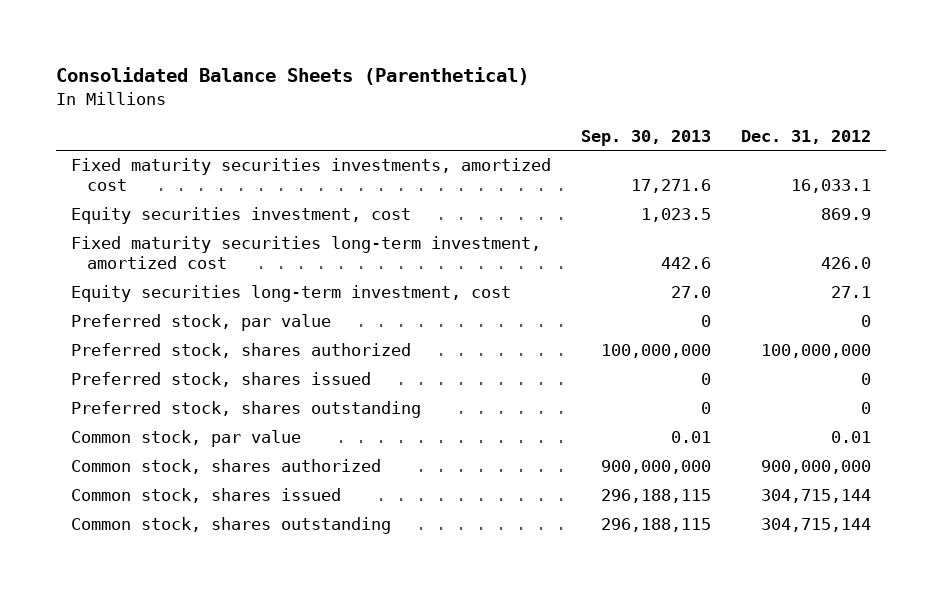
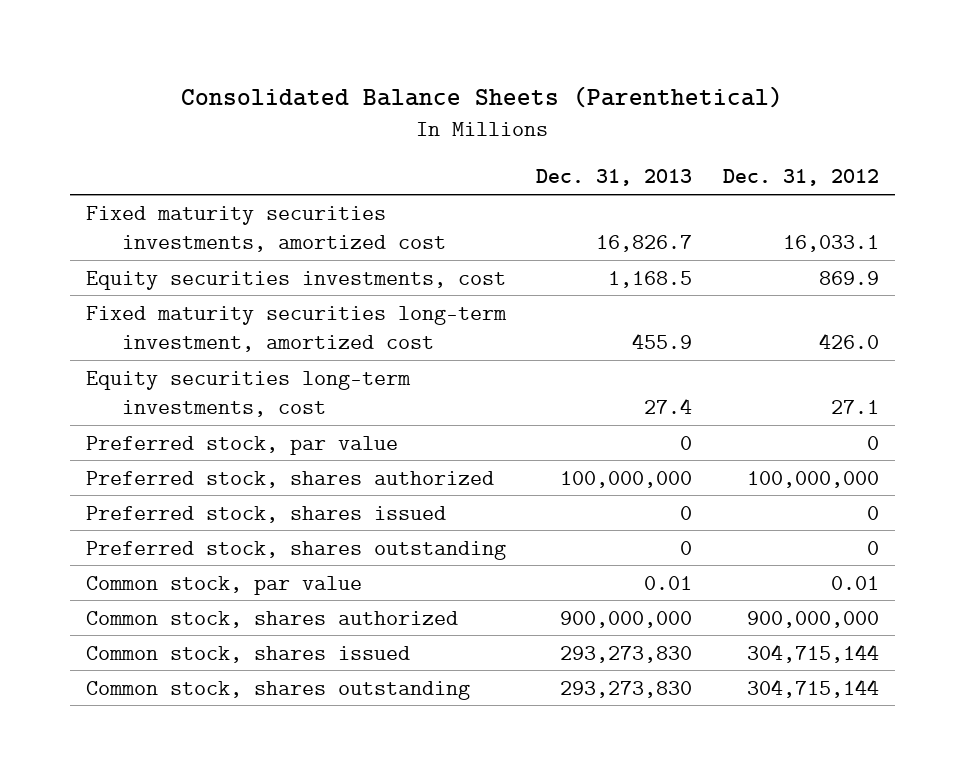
[581,129,712,146] Sep. 30, 2013 -> none
none -> [536,169,693,187] Dec. 31, 2013
[71,207,412,225] Equity securities investment, cost -> [85,270,506,290] Equity securities investments, cost
[71,285,512,303] Equity securities long-term investment, cost -> [85,370,411,417] Equity securities long-term investments, cost

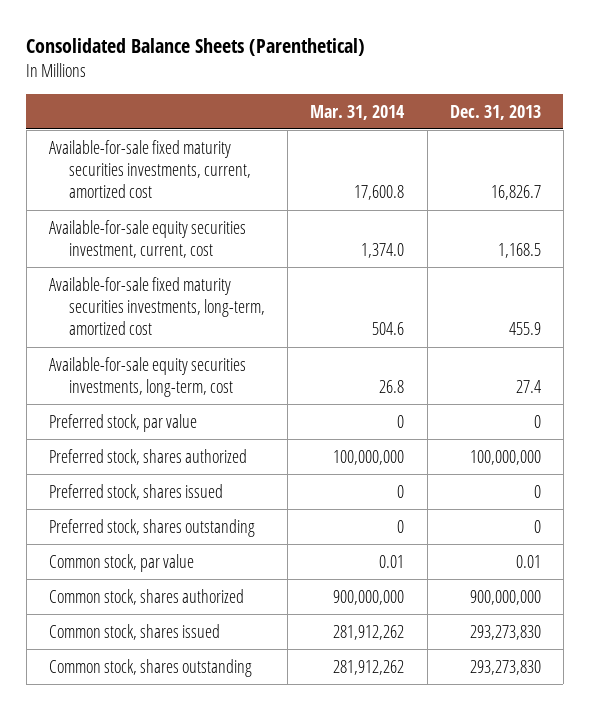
[723,169,880,187] Dec. 31, 2012 -> none
none -> [310,104,406,120] Mar. 31, 2014
[85,205,446,252] Fixed maturity securities investments, amortized cost -> [48,139,251,199] Available-for-sale fixed maturity securities investments, current, amortized cost
[85,270,506,290] Equity securities investments, cost -> [48,219,246,258] Available-for-sale equity securities investment, current, cost
[85,305,507,352] Fixed maturity securities long-term investment, amortized cost -> [48,276,265,336] Available-for-sale fixed maturity securities investments, long-term, amortized cost
[85,370,411,417] Equity securities long-term investments, cost -> [48,356,246,397] Available-for-sale equity securities investments, long-term, cost

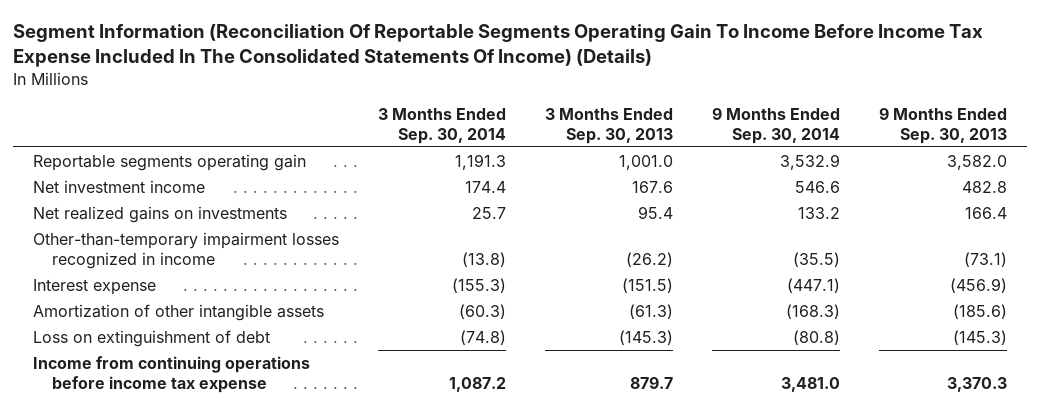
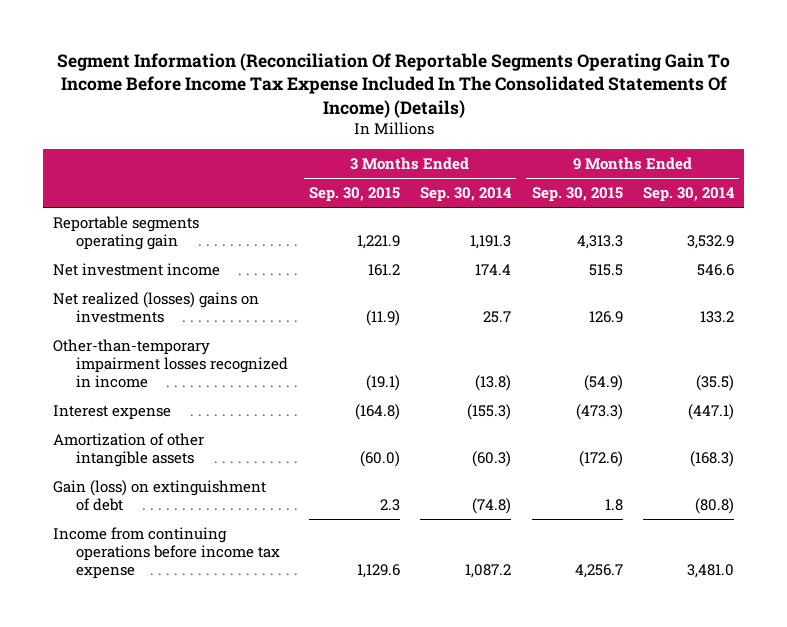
[544,107,673,144] 3 Months Ended Sep. 30, 2013 -> none
[878,106,1007,144] 9 Months Ended Sep. 30, 2013 -> none
none -> [308,187,400,203] Sep. 30, 2015
none -> [531,187,623,203] Sep. 30, 2015
[32,205,287,223] Net realized gains on investments -> [53,291,260,323] Net realized (losses) gains on investments
[32,329,270,347] Loss on extinguishment of debt -> [53,479,267,511] Gain (loss) on extinguishment of debt

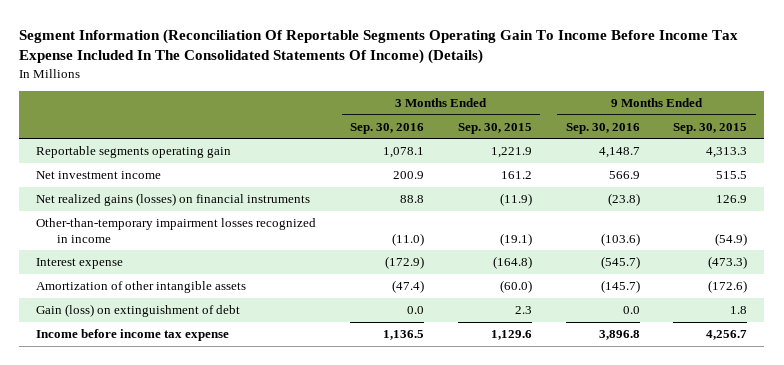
[420,187,513,203] Sep. 30, 2014 -> none
[643,187,736,203] Sep. 30, 2014 -> none
none -> [350,122,425,134] Sep. 30, 2016
none -> [565,122,640,134] Sep. 30, 2016
[53,291,260,323] Net realized (losses) gains on investments -> [36,193,311,207] Net realized gains (losses) on financial instruments
[53,526,281,579] Income from continuing operations before income tax expense -> [36,329,230,342] Income before income tax expense

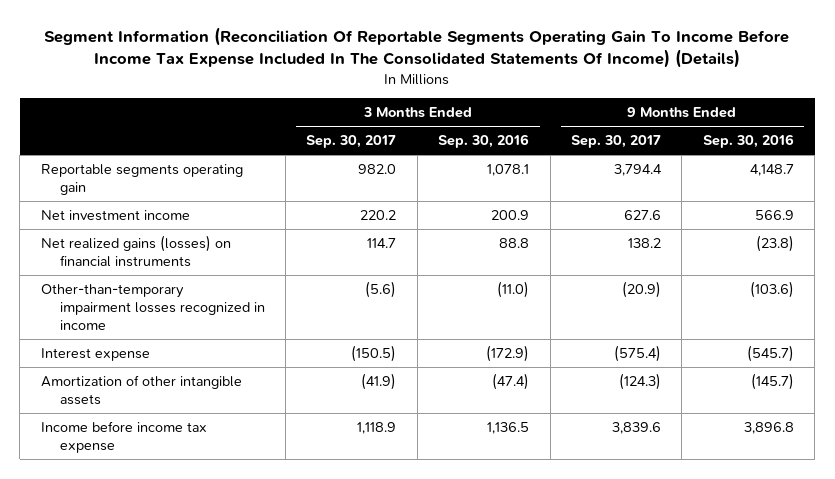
[457,122,532,134] Sep. 30, 2015 -> none
[673,122,748,134] Sep. 30, 2015 -> none
none -> [306,135,397,149] Sep. 30, 2017
none -> [570,135,661,149] Sep. 30, 2017
[36,304,241,318] Gain (loss) on extinguishment of debt -> none

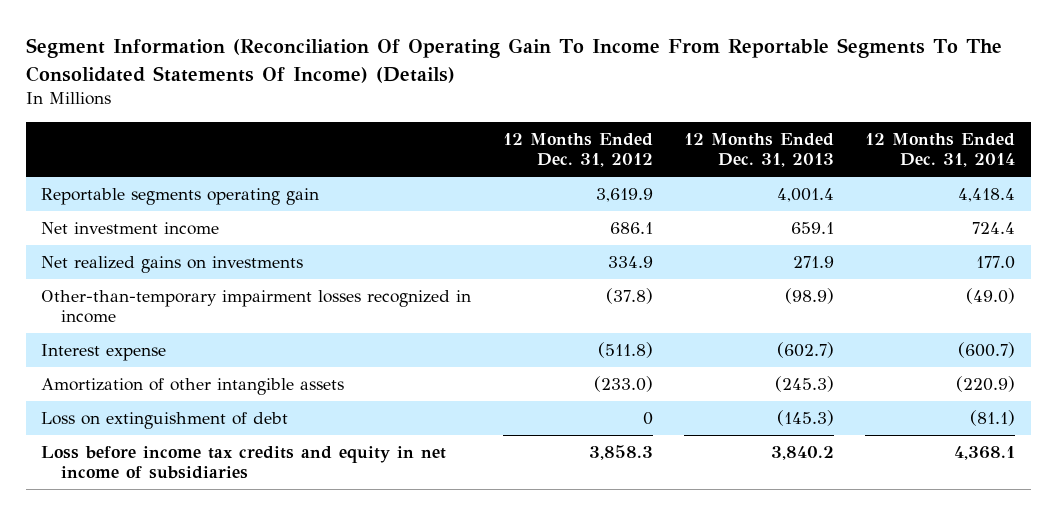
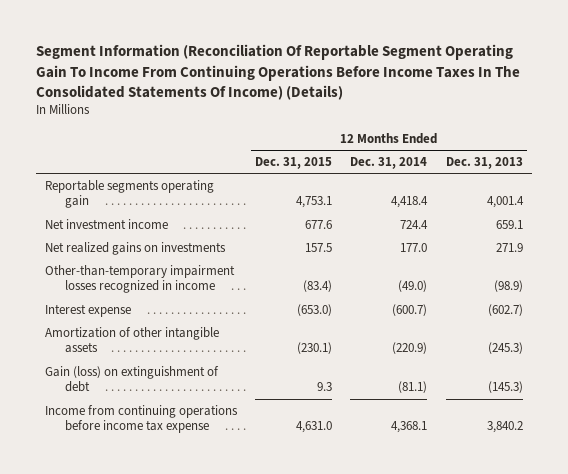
[25,38,1002,83] Segment Information (Reconciliation Of Operating Gain To Income From Reportable Segments To The Consolidated Statements Of Income) (Details) -> [36,44,521,100] Segment Information (Reconciliation Of Reportable Segment Operating Gain To Income From Continuing Operations Before Income Taxes In The Consolidated Statements Of Income) (Details)
[502,132,653,168] 12 Months Ended Dec. 31, 2012 -> none
none -> [255,156,333,169] Dec. 31, 2015
[41,412,289,430] Loss on extinguishment of debt -> [45,365,220,393] Gain (loss) on extinguishment of debt
[41,446,447,480] Loss before income tax credits and equity in net income of subsidiaries -> [45,404,239,434] Income from continuing operations before income tax expense

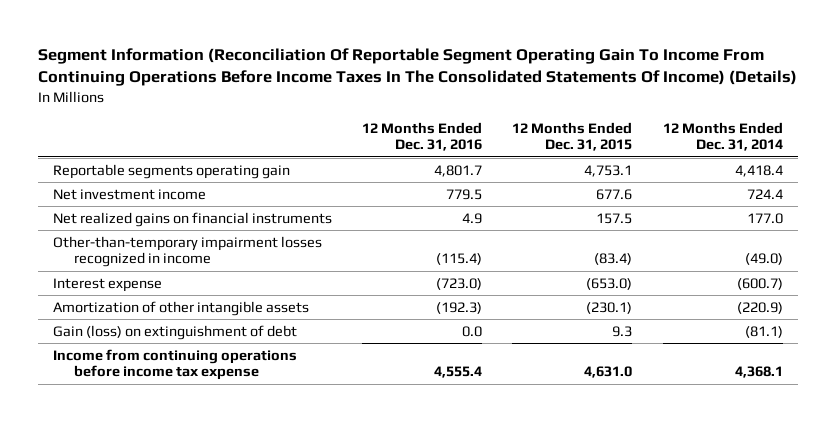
[445,156,523,169] Dec. 31, 2013 -> none
none -> [362,121,483,152] 12 Months Ended Dec. 31, 2016
[45,241,227,255] Net realized gains on investments -> [52,211,332,227] Net realized gains on financial instruments

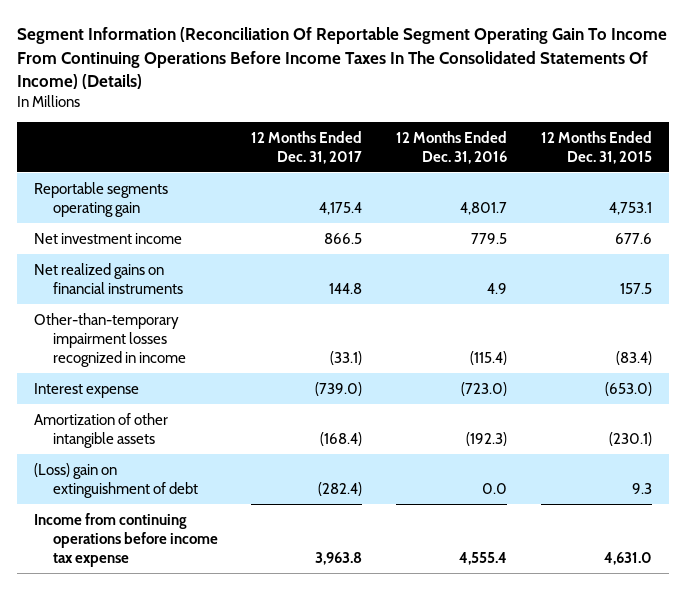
[662,121,783,152] 12 Months Ended Dec. 31, 2014 -> none
none -> [251,130,363,164] 12 Months Ended Dec. 31, 2017
[52,324,297,340] Gain (loss) on extinguishment of debt -> [34,462,198,498] (Loss) gain on extinguishment of debt

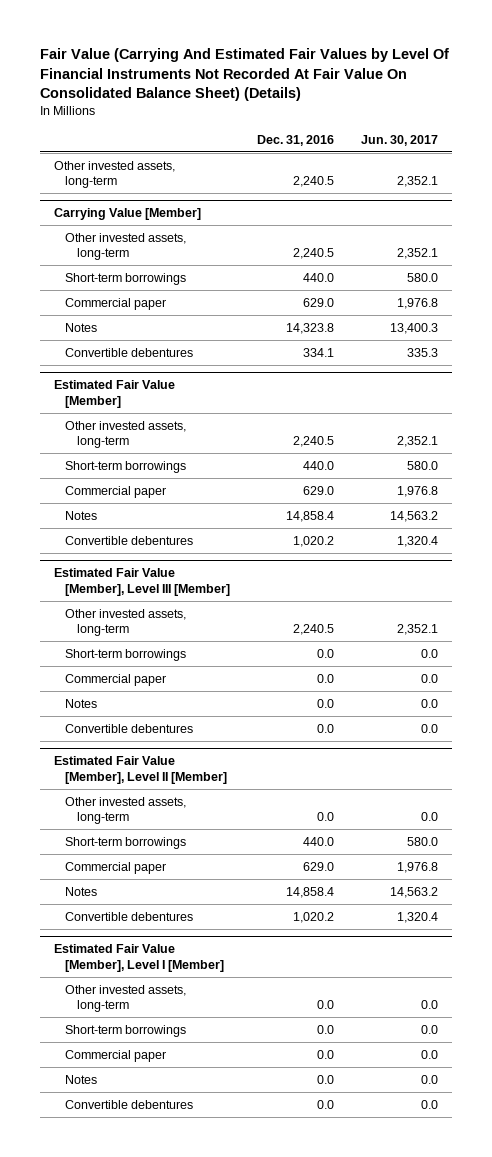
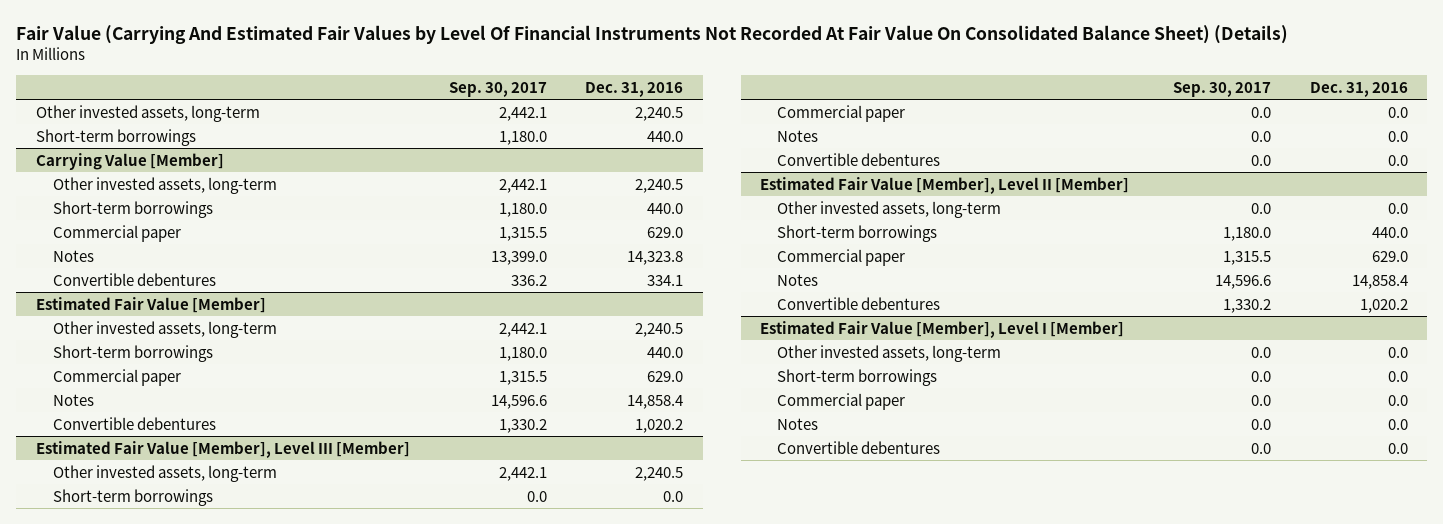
[361,134,439,146] Jun. 30, 2017 -> none
none -> [448,81,547,97] Sep. 30, 2017
none -> [35,128,196,146] Short-term borrowings

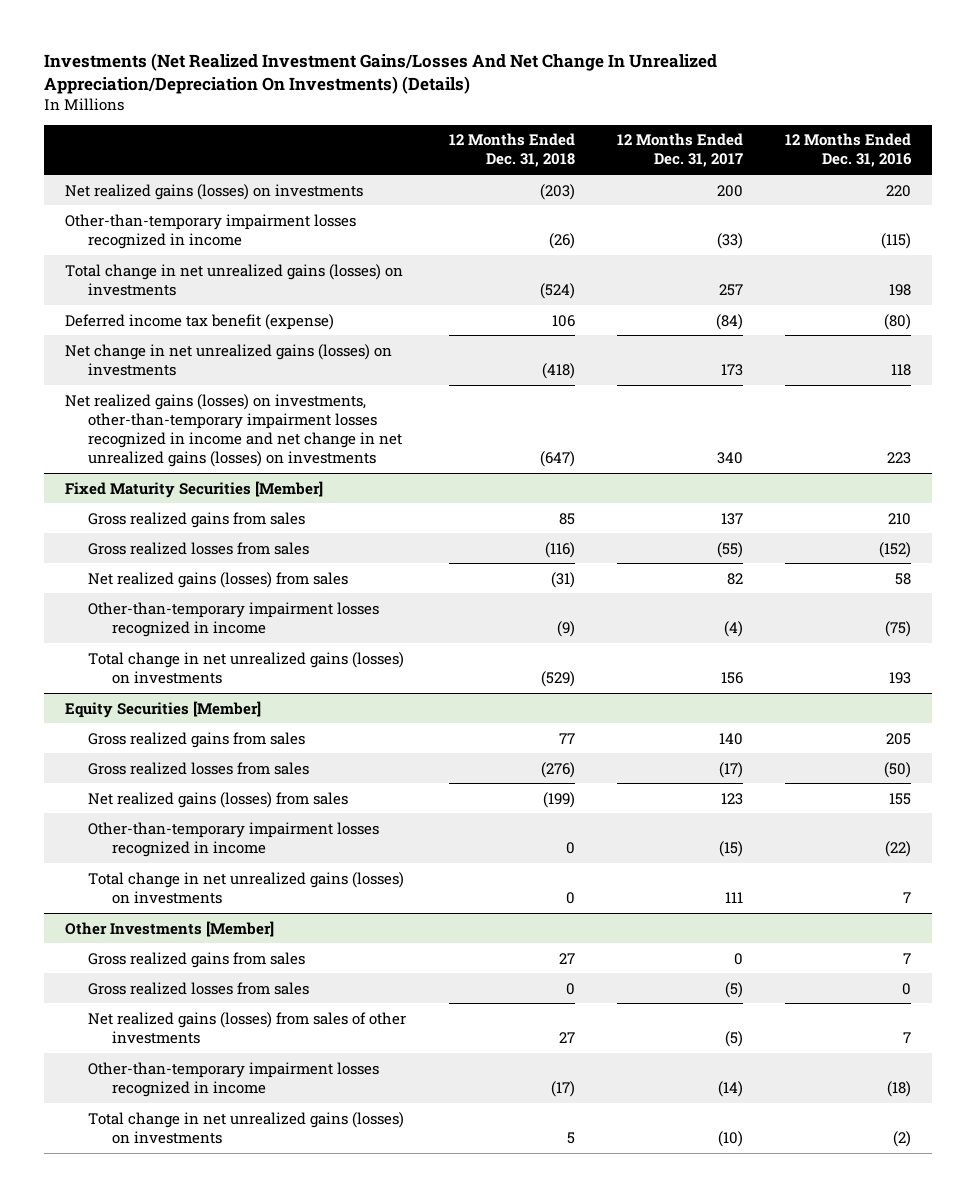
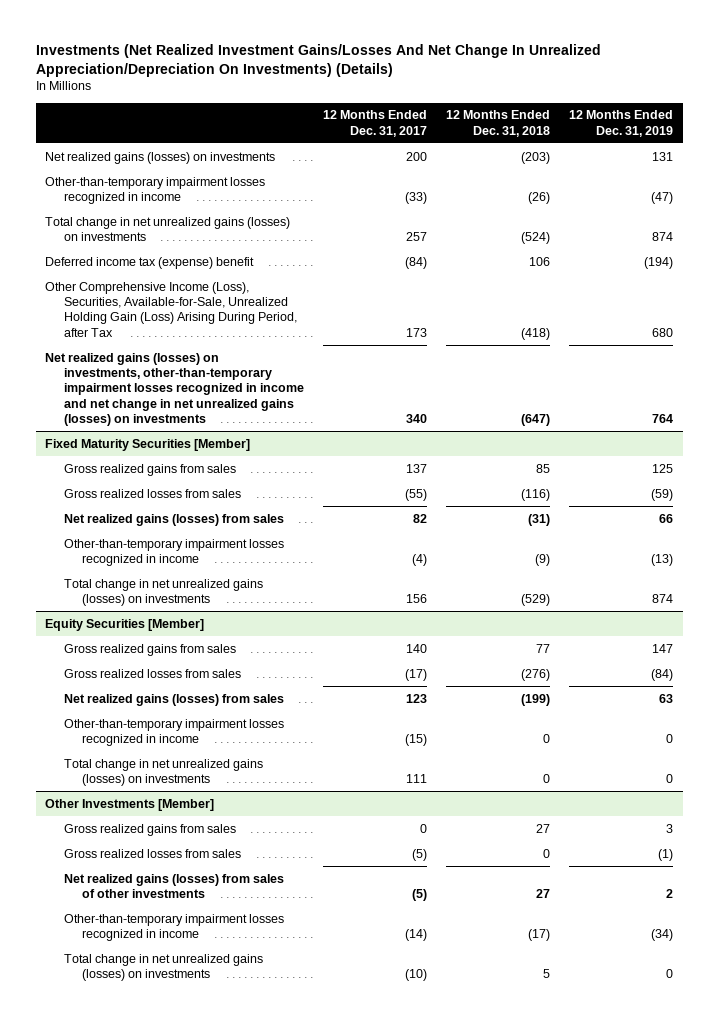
[785,133,913,168] 12 Months Ended Dec. 31, 2016 -> none
none -> [569,110,674,137] 12 Months Ended Dec. 31, 2019
[64,313,334,330] Deferred income tax benefit (expense) -> [45,256,255,269] Deferred income tax (expense) benefit
[64,343,392,376] Net change in net unrealized gains (losses) on investments -> [45,281,297,337] Other Comprehensive Income (Loss), Securities, Available-for-Sale, Unrealized Holding Gain (Loss) Arising During Period, after Tax

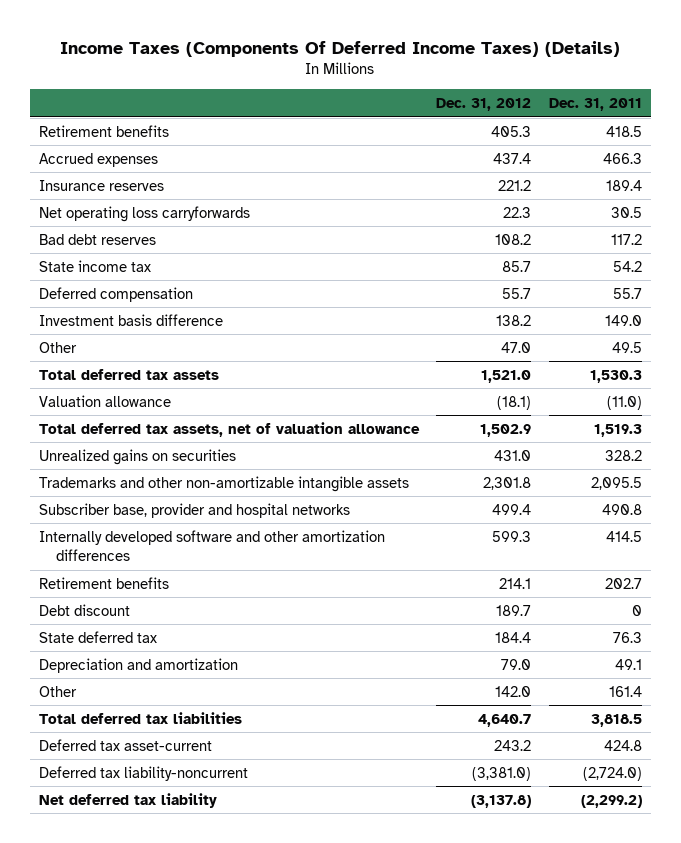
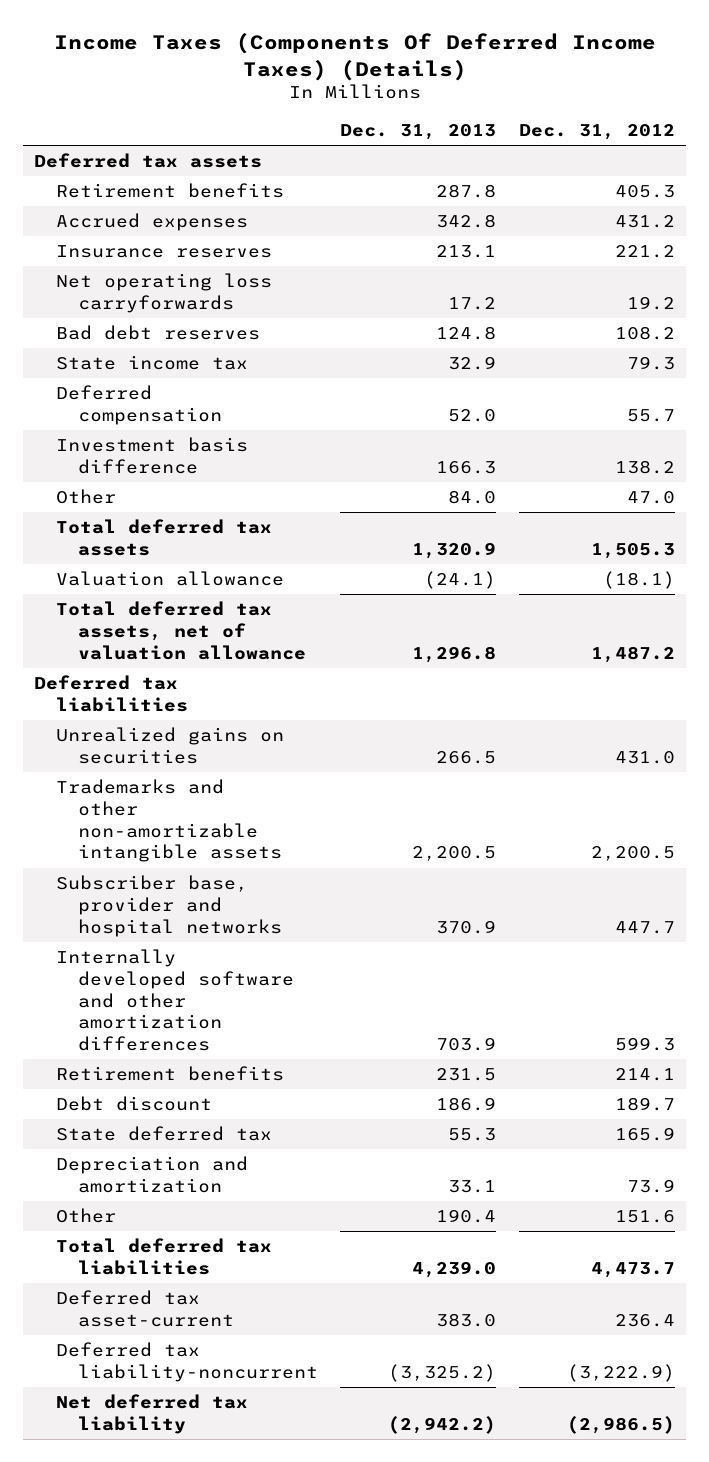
[548,98,642,112] Dec. 31, 2011 -> none
none -> [340,123,497,140] Dec. 31, 2013
none -> [34,152,263,168] Deferred tax assets
[493,152,532,164] 437.4 -> [614,214,675,228] 431.2
[503,206,532,218] 22.3 -> [626,295,675,310] 19.2
[502,260,532,272] 85.7 -> [626,355,675,370] 79.3
[481,369,532,383] 1,521.0 -> [590,542,675,559] 1,505.3
[480,423,532,437] 1,502.9 -> [590,645,675,663] 1,487.2
none -> [34,674,189,712] Deferred tax liabilities
[483,476,532,490] 2,301.8 -> [590,846,675,862] 2,200.5
[492,503,532,515] 499.4 -> [614,920,675,934] 447.7
[495,631,532,643] 184.4 -> [614,1126,675,1141] 165.9
[501,658,532,670] 79.0 -> [626,1178,675,1193] 73.9
[495,685,532,697] 142.0 -> [614,1209,675,1223] 151.6
[478,713,532,727] 4,640.7 -> [590,1261,675,1278] 4,473.7
[494,739,532,751] 243.2 -> [614,1313,675,1327] 236.4
[472,766,532,781] (3,381.0) -> [566,1363,675,1382] (3,222.9)
[471,794,532,808] (3,137.8) -> [566,1415,675,1434] (2,986.5)

